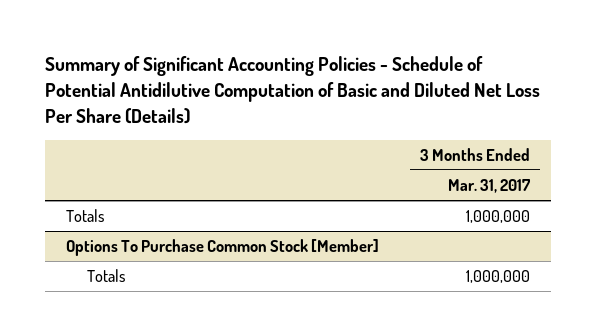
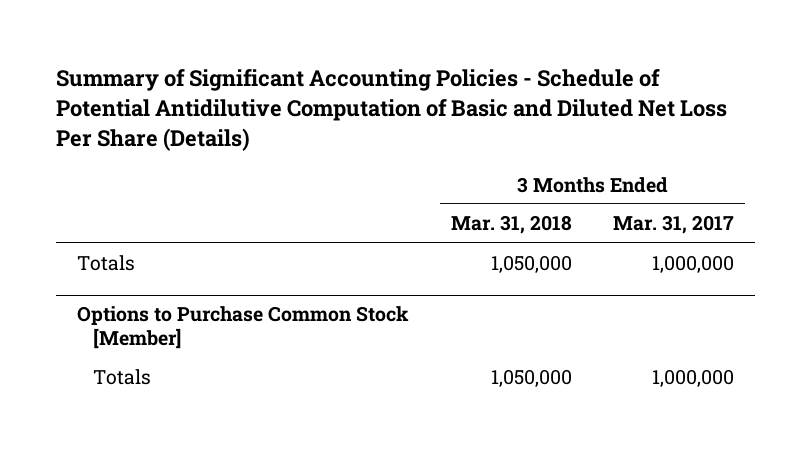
none -> [450,215,572,235] Mar. 31, 2018
[65,239,379,257] Options To Purchase Common Stock [Member] -> [76,306,409,350] Options to Purchase Common Stock [Member]

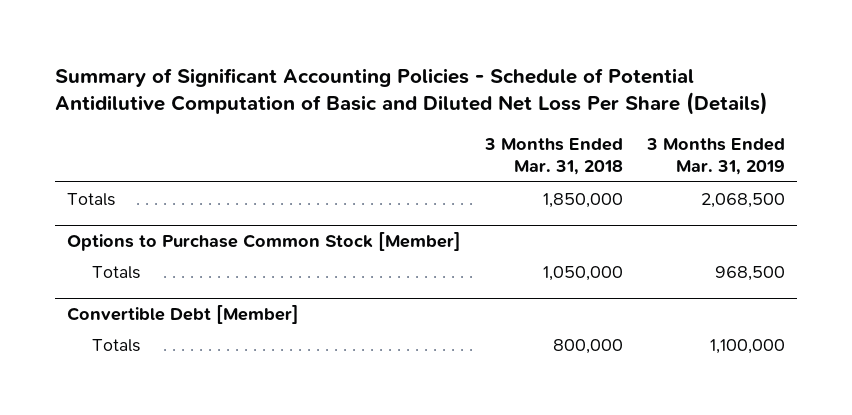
[613,215,735,235] Mar. 31, 2017 -> none
none -> [646,137,786,176] 3 Months Ended Mar. 31, 2019
[490,255,572,274] 1,050,000 -> [543,192,624,208] 1,850,000
none -> [67,304,300,324] Convertible Debt [Member]
none -> [91,338,140,352] Totals

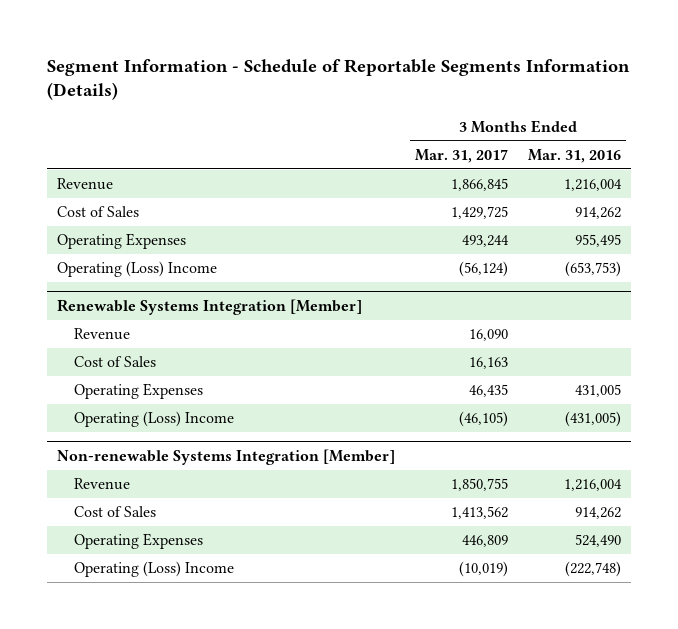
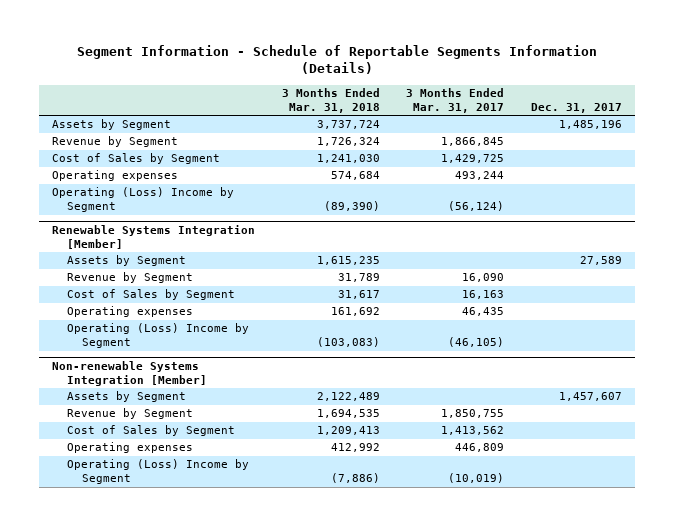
[527,148,621,163] Mar. 31, 2016 -> none
none -> [281,88,380,113] 3 Months Ended Mar. 31, 2018
none -> [531,102,623,113] Dec. 31, 2017
none -> [52,119,172,131] Assets by Segment
[56,178,113,191] Revenue -> [52,136,179,148] Revenue by Segment
[56,206,139,218] Cost of Sales -> [52,153,221,165] Cost of Sales by Segment
[56,233,186,250] Operating Expenses -> [52,170,179,182] Operating expenses
[56,261,217,278] Operating (Loss) Income -> [52,187,235,213] Operating (Loss) Income by Segment
none -> [66,255,186,267] Assets by Segment
[73,328,130,341] Revenue -> [66,272,193,284] Revenue by Segment
[73,356,156,368] Cost of Sales -> [66,289,235,301] Cost of Sales by Segment
[73,383,203,400] Operating Expenses -> [66,306,193,318] Operating expenses
[73,411,234,428] Operating (Loss) Income -> [66,323,249,349] Operating (Loss) Income by Segment
none -> [66,391,186,403] Assets by Segment
[73,478,130,491] Revenue -> [66,408,193,420] Revenue by Segment
[73,506,156,518] Cost of Sales -> [66,425,235,437] Cost of Sales by Segment
[73,533,203,550] Operating Expenses -> [66,442,193,454] Operating expenses
[73,561,234,578] Operating (Loss) Income -> [66,459,249,485] Operating (Loss) Income by Segment

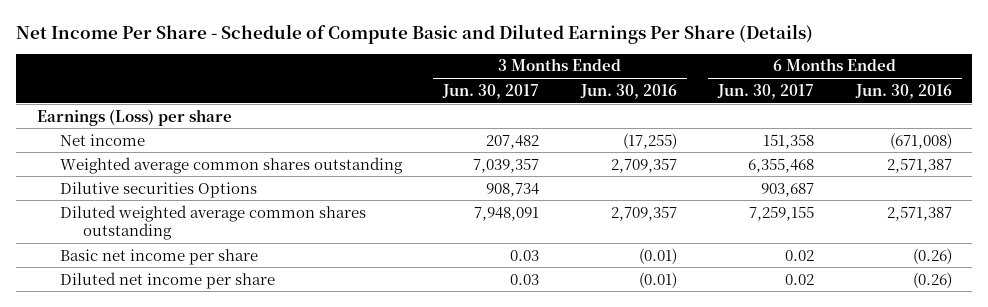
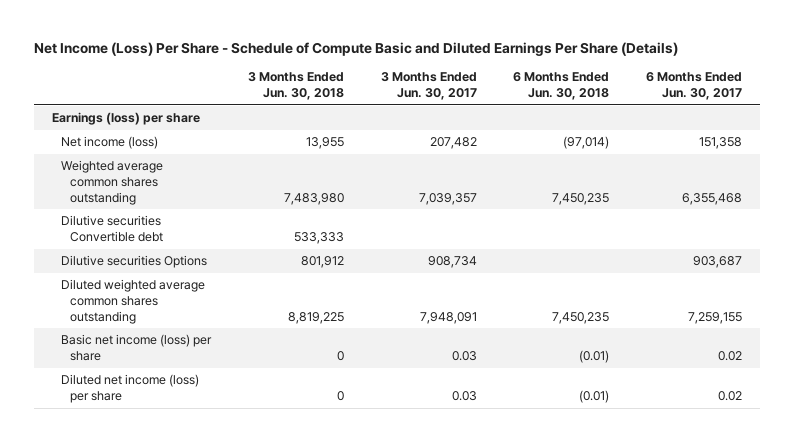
[16,24,814,45] Net Income Per Share - Schedule of Compute Basic and Diluted Earnings Per Share (Details) -> [33,41,678,56] Net Income (Loss) Per Share - Schedule of Compute Basic and Diluted Earnings Per Share (Details)
[579,83,677,99] Jun. 30, 2016 -> none
[854,83,952,99] Jun. 30, 2016 -> none
none -> [247,72,344,101] 3 Months Ended Jun. 30, 2018
none -> [513,72,610,101] 6 Months Ended Jun. 30, 2018
[36,108,232,126] Earnings (Loss) per share -> [52,112,201,126] Earnings (loss) per share
[59,133,145,146] Net income -> [61,136,159,150] Net income (loss)
none -> [61,215,164,243] Dilutive securities Convertible debt
[59,248,258,265] Basic net income per share -> [61,334,213,362] Basic net income (loss) per share
[59,271,275,289] Diluted net income per share -> [61,374,200,404] Diluted net income (loss) per share

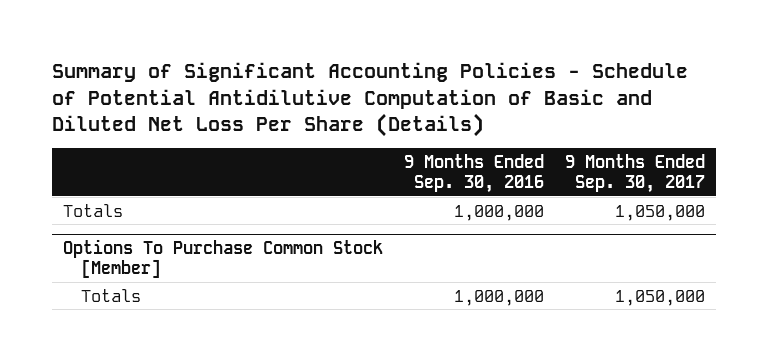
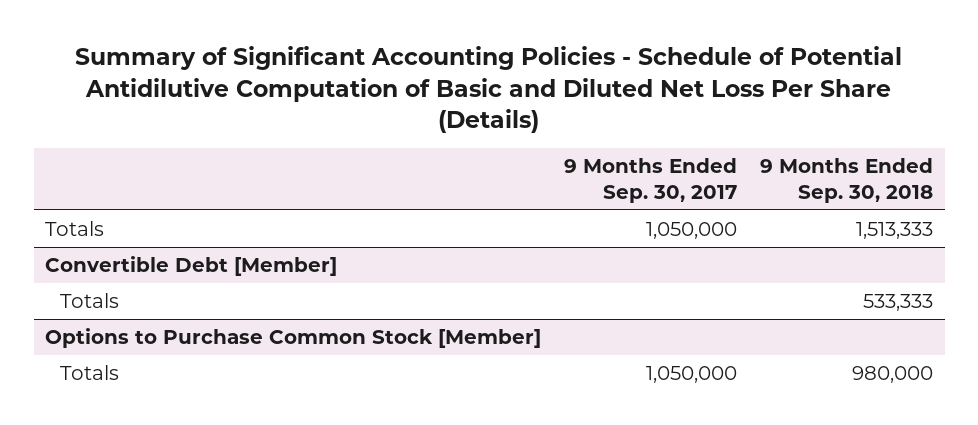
[404,153,545,193] 9 Months Ended Sep. 30, 2016 -> none
none -> [760,158,934,203] 9 Months Ended Sep. 30, 2018
none -> [45,256,338,277] Convertible Debt [Member]
none -> [59,293,119,309] Totals
[62,238,383,279] Options To Purchase Common Stock [Member] -> [45,328,542,349] Options to Purchase Common Stock [Member]

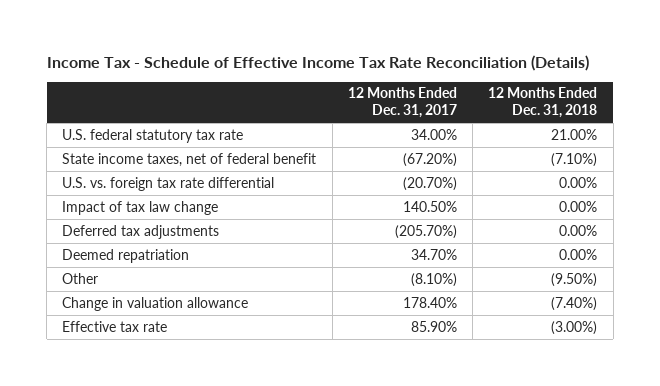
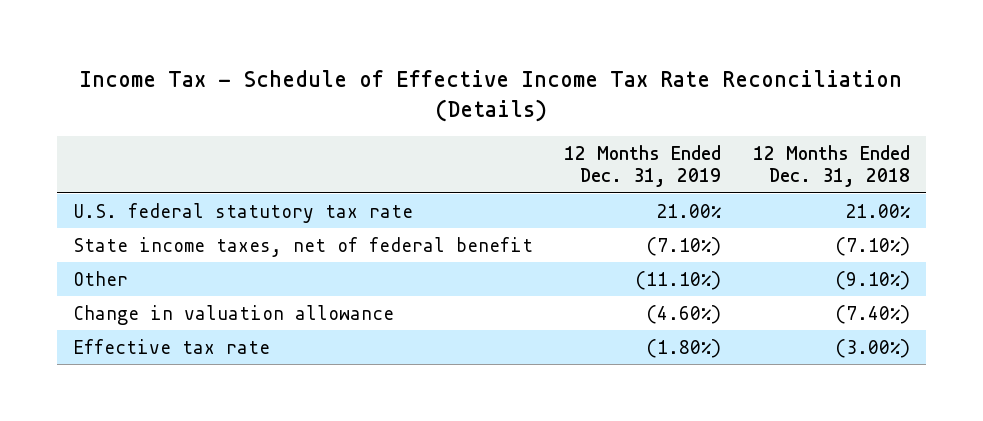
[347,87,457,119] 12 Months Ended Dec. 31, 2017 -> none
none -> [564,144,722,188] 12 Months Ended Dec. 31, 2019
[62,176,275,191] U.S. vs. foreign tax rate differential -> none
[62,200,219,215] Impact of tax law change -> none
[62,224,220,239] Deferred tax adjustments -> none
[62,248,190,263] Deemed repatriation -> none
[551,272,598,287] (9.50%) -> [834,270,910,290] (9.10%)

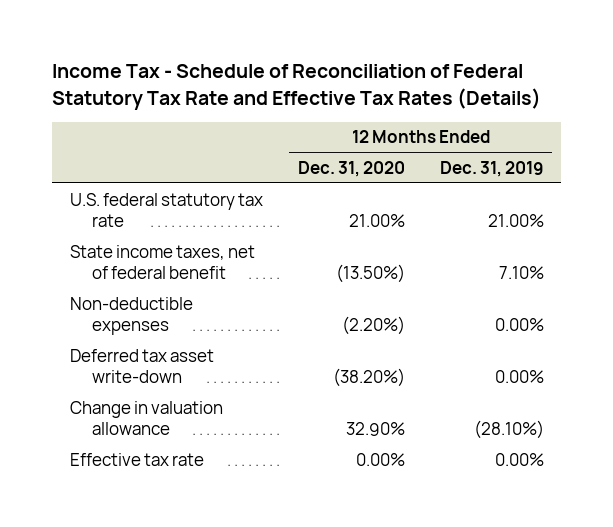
[79,69,903,122] Income Tax - Schedule of Effective Income Tax Rate Reconciliation (Details) -> [52,64,542,110] Income Tax - Schedule of Reconciliation of Federal Statutory Tax Rate and Effective Tax Rates (Details)
[752,144,910,188] 12 Months Ended Dec. 31, 2018 -> none
none -> [297,160,405,177] Dec. 31, 2020
[72,270,128,286] Other -> none
[646,236,722,256] (7.10%) -> [498,265,544,279] 7.10%
none -> [69,296,193,335] Non-deductible expenses
none -> [69,348,214,383] Deferred tax asset write-down
[646,304,722,324] (4.60%) -> [473,419,544,439] (28.10%)
[646,338,722,358] (1.80%) -> [494,452,544,466] 0.00%

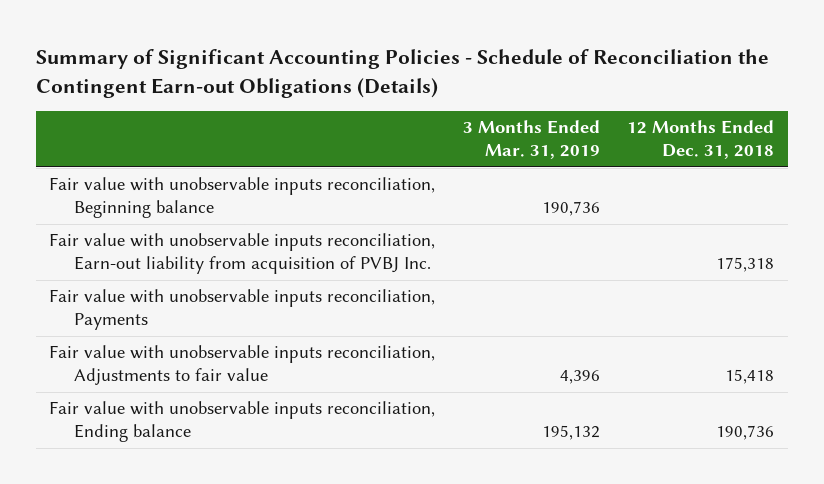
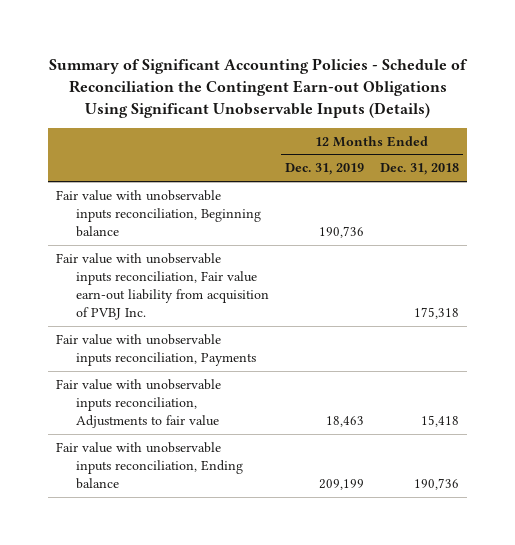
[35,49,769,98] Summary of Significant Accounting Policies - Schedule of Reconciliation the Contingent Earn-out Obligations (Details) -> [48,58,468,118] Summary of Significant Accounting Policies - Schedule of Reconciliation the Contingent Earn-out Obligations Using Significant Unobservable Inputs (Details)
[462,120,600,160] 3 Months Ended Mar. 31, 2019 -> none
none -> [285,163,365,176] Dec. 31, 2019
[49,233,436,275] Fair value with unobservable inputs reconciliation, Earn-out liability from acquisition of PVBJ Inc. -> [56,252,270,321] Fair value with unobservable inputs reconciliation, Fair value earn-out liability from acquisition of PVBJ Inc.

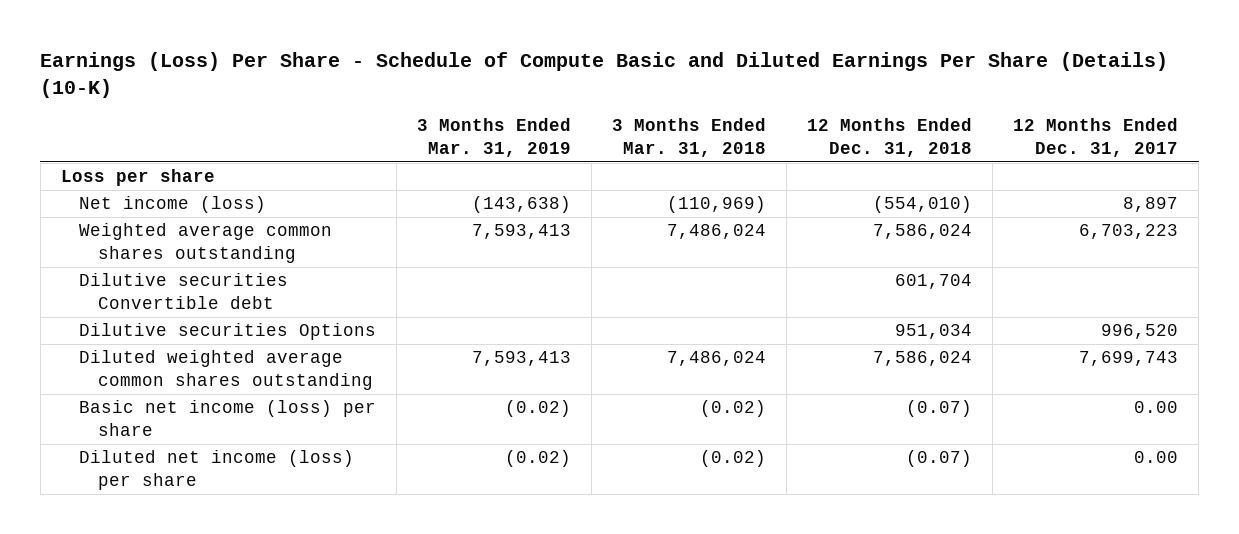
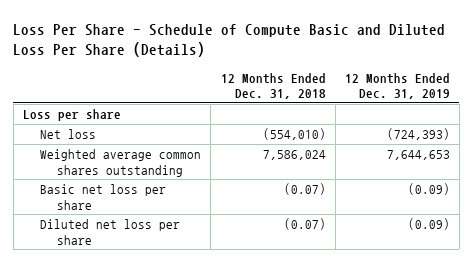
[40,52,1169,99] Earnings (Loss) Per Share - Schedule of Compute Basic and Diluted Earnings Per Share (Details) (10-K) -> [13,23,446,58] Loss Per Share - Schedule of Compute Basic and Diluted Loss Per Share (Details)
[417,118,572,157] 3 Months Ended Mar. 31, 2019 -> none
[612,118,767,157] 3 Months Ended Mar. 31, 2018 -> none
[1013,118,1179,157] 12 Months Ended Dec. 31, 2017 -> none
none -> [344,72,450,100] 12 Months Ended Dec. 31, 2019
[79,196,267,214] Net income (loss) -> [40,129,97,140] Net loss
[79,273,289,309] Dilutive securities Convertible debt -> none
[79,323,377,341] Dilutive securities Options -> none
[79,350,374,390] Diluted weighted average common shares outstanding -> none
[79,400,377,436] Basic net income (loss) per share -> [40,184,167,210] Basic net loss per share
[79,450,355,490] Diluted net income (loss) per share -> [40,219,181,245] Diluted net loss per share

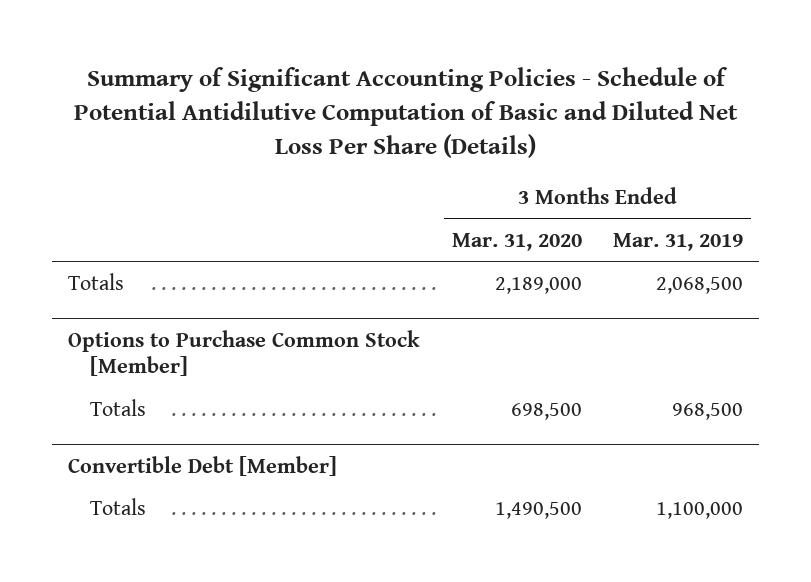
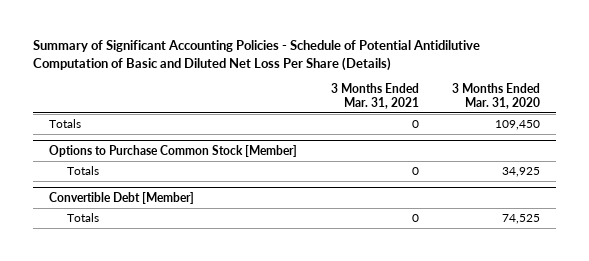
[613,232,744,251] Mar. 31, 2019 -> none
none -> [330,83,419,109] 3 Months Ended Mar. 31, 2021
[494,277,582,295] 2,189,000 -> [494,119,540,130] 109,450
[510,403,582,421] 698,500 -> [501,166,540,177] 34,925
[494,502,582,520] 1,490,500 -> [501,213,540,224] 74,525

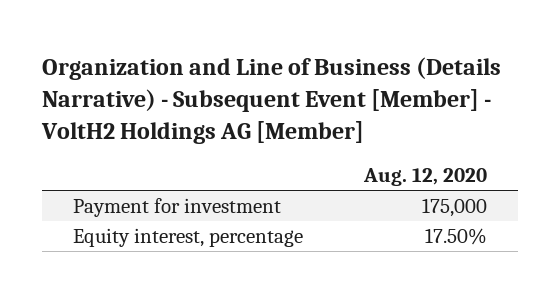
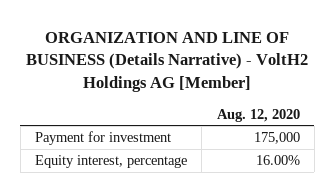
[41,56,502,145] Organization and Line of Business (Details Narrative) - Subsequent Event [Member] - VoltH2 Holdings AG [Member] -> [26,31,309,92] ORGANIZATION AND LINE OF BUSINESS (Details Narrative) - VoltH2 Holdings AG [Member]
[425,228,488,246] 17.50% -> [255,155,300,166] 16.00%

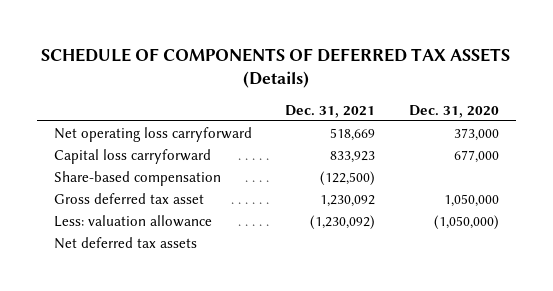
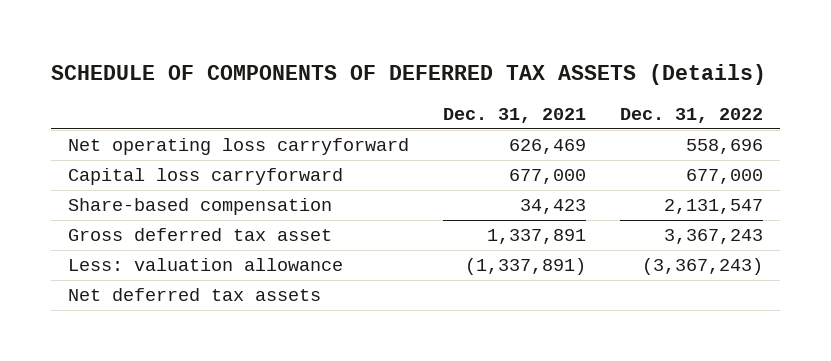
[408,104,499,118] Dec. 31, 2020 -> none
none -> [619,107,763,123] Dec. 31, 2022
[330,127,376,141] 518,669 -> [508,139,586,155] 626,469
[330,150,376,163] 833,923 -> [508,169,586,185] 677,000
[320,170,376,186] (122,500) -> [519,199,586,215] 34,423
[320,194,376,207] 1,230,092 -> [486,229,586,245] 1,337,891
[310,214,376,230] (1,230,092) -> [464,258,586,276] (1,337,891)

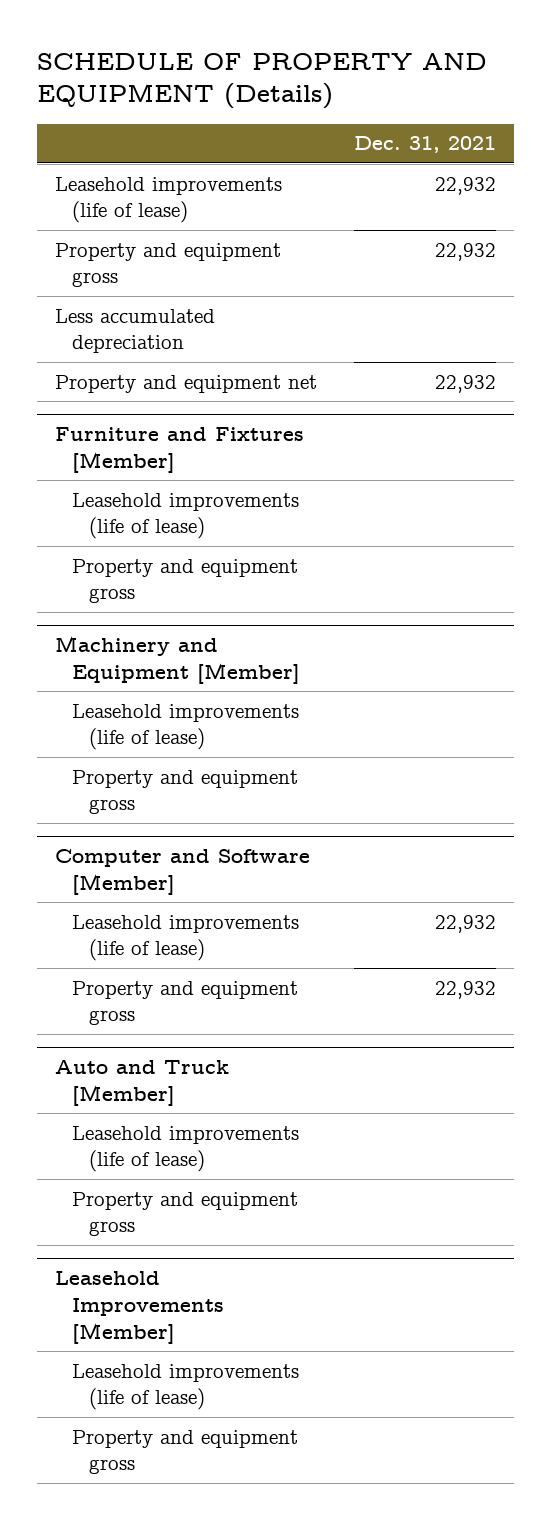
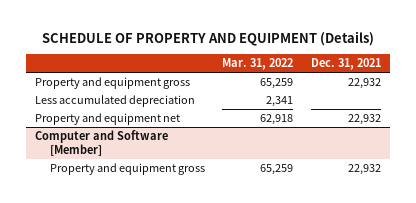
none -> [222,58,294,71] Mar. 31, 2022
[55,176,283,224] Leasehold improvements (life of lease) -> none
[55,427,305,473] Furniture and Fixtures [Member] -> none
[72,492,300,540] Leasehold improvements (life of lease) -> none
[72,558,299,604] Property and equipment gross -> none
[55,636,301,684] Machinery and Equipment [Member] -> none
[72,703,300,751] Leasehold improvements (life of lease) -> none
[72,769,299,815] Property and equipment gross -> none
[72,914,300,962] Leasehold improvements (life of lease) -> none
[55,1060,230,1106] Auto and Truck [Member] -> none
[72,1125,300,1173] Leasehold improvements (life of lease) -> none
[72,1191,299,1237] Property and equipment gross -> none
[55,1271,225,1344] Leasehold Improvements [Member] -> none
[72,1363,300,1411] Leasehold improvements (life of lease) -> none
[72,1429,299,1475] Property and equipment gross -> none

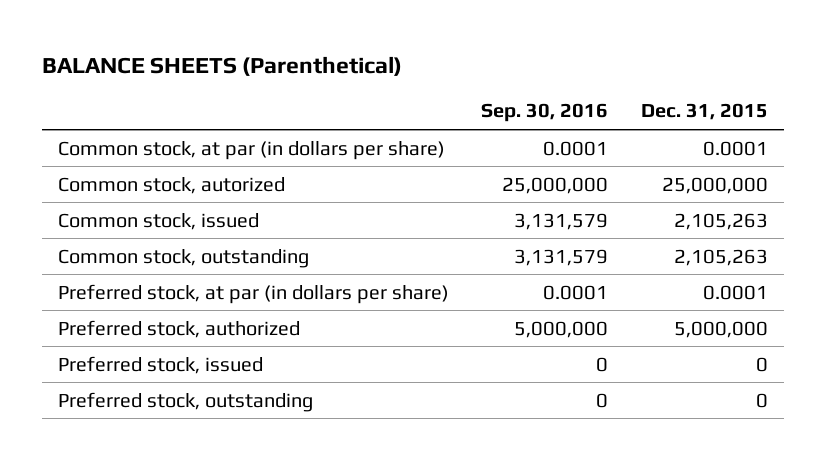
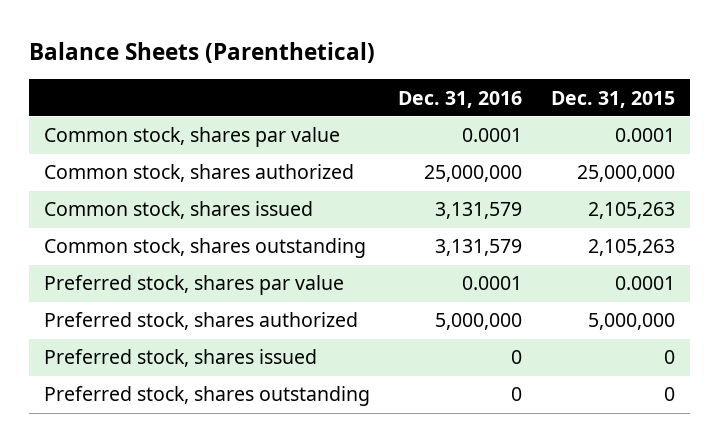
[42,56,403,77] BALANCE SHEETS (Parenthetical) -> [29,41,376,63] Balance Sheets (Parenthetical)
[481,103,609,123] Sep. 30, 2016 -> none
none -> [398,90,523,108] Dec. 31, 2016
[58,140,446,160] Common stock, at par (in dollars per share) -> [43,127,340,148] Common stock, shares par value
[58,176,286,194] Common stock, autorized -> [43,164,354,183] Common stock, shares authorized
[58,212,260,230] Common stock, issued -> [43,201,313,220] Common stock, shares issued
[58,248,310,268] Common stock, outstanding -> [43,238,366,259] Common stock, shares outstanding
[58,283,450,304] Preferred stock, at par (in dollars per share) -> [43,275,344,296] Preferred stock, shares par value
[58,319,301,338] Preferred stock, authorized -> [43,312,358,331] Preferred stock, shares authorized
[58,355,264,374] Preferred stock, issued -> [43,349,317,368] Preferred stock, shares issued
[58,391,314,412] Preferred stock, outstanding -> [43,386,370,407] Preferred stock, shares outstanding

